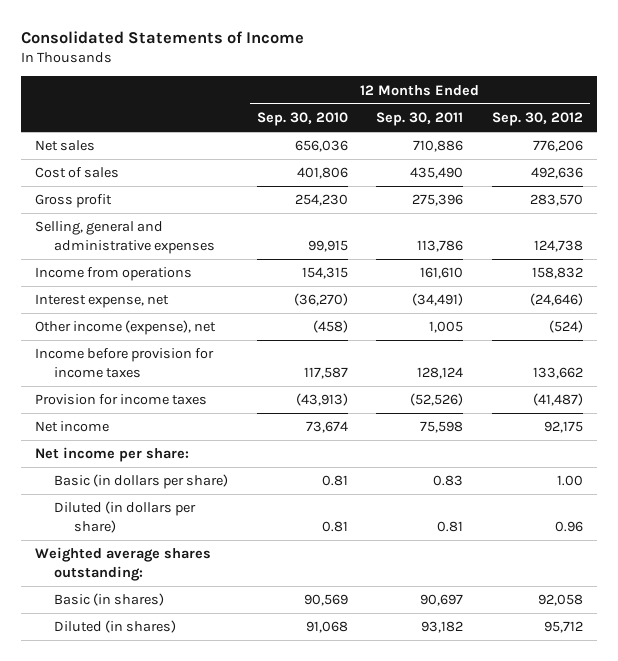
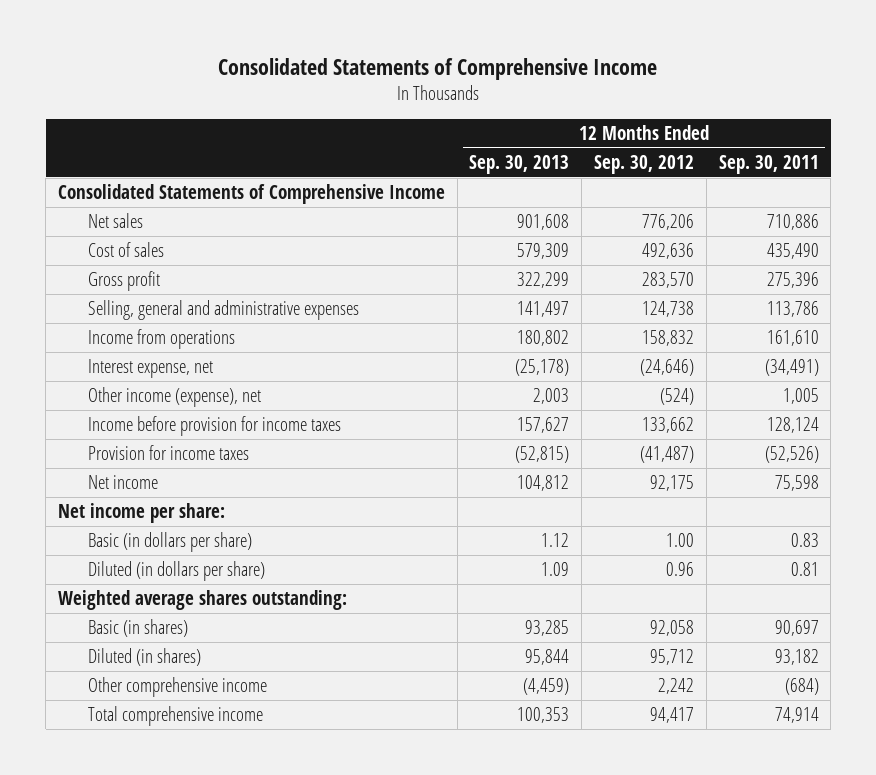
[20,30,304,44] Consolidated Statements of Income -> [218,57,658,80] Consolidated Statements of Comprehensive Income
[256,112,348,127] Sep. 30, 2010 -> none
none -> [469,154,570,174] Sep. 30, 2013
none -> [57,184,445,205] Consolidated Statements of Comprehensive Income
none -> [87,677,267,698] Other comprehensive income
none -> [87,706,263,727] Total comprehensive income

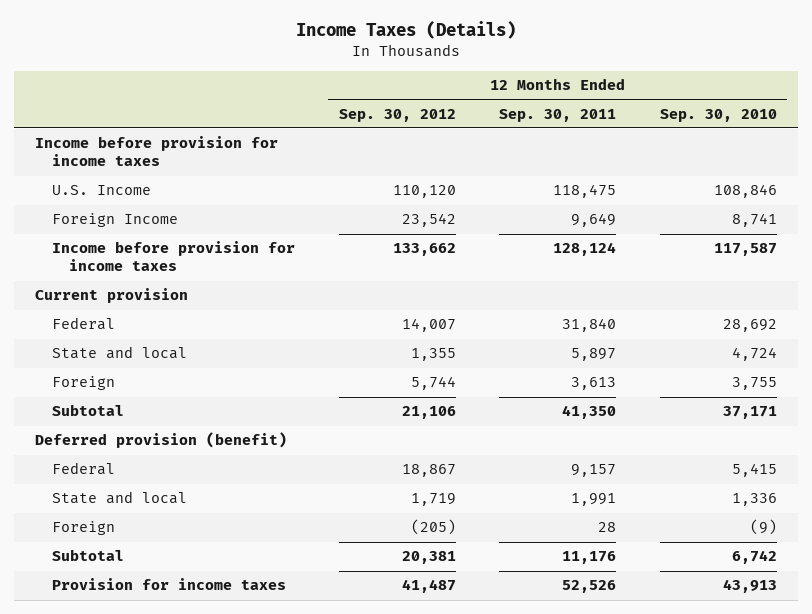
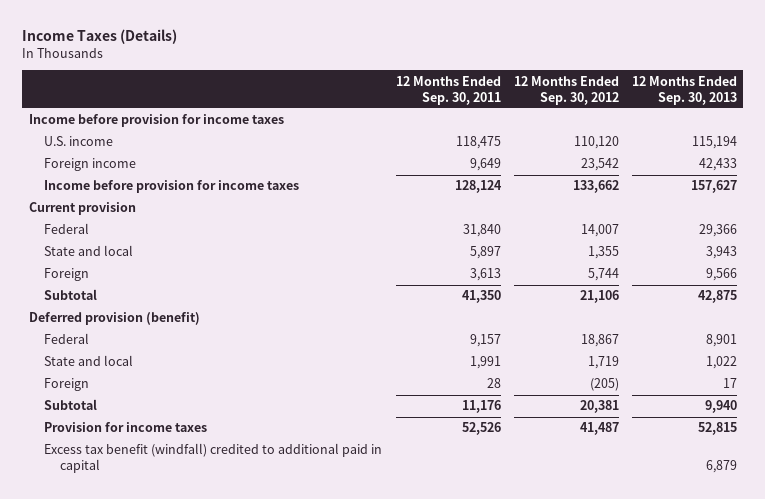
[659,108,777,122] Sep. 30, 2010 -> none
none -> [631,75,737,105] 12 Months Ended Sep. 30, 2013
[52,185,152,196] U.S. Income -> [44,136,114,147] U.S. income
[52,213,179,228] Foreign Income -> [44,158,137,172] Foreign income
none -> [44,443,383,474] Excess tax benefit (windfall) credited to additional paid in capital

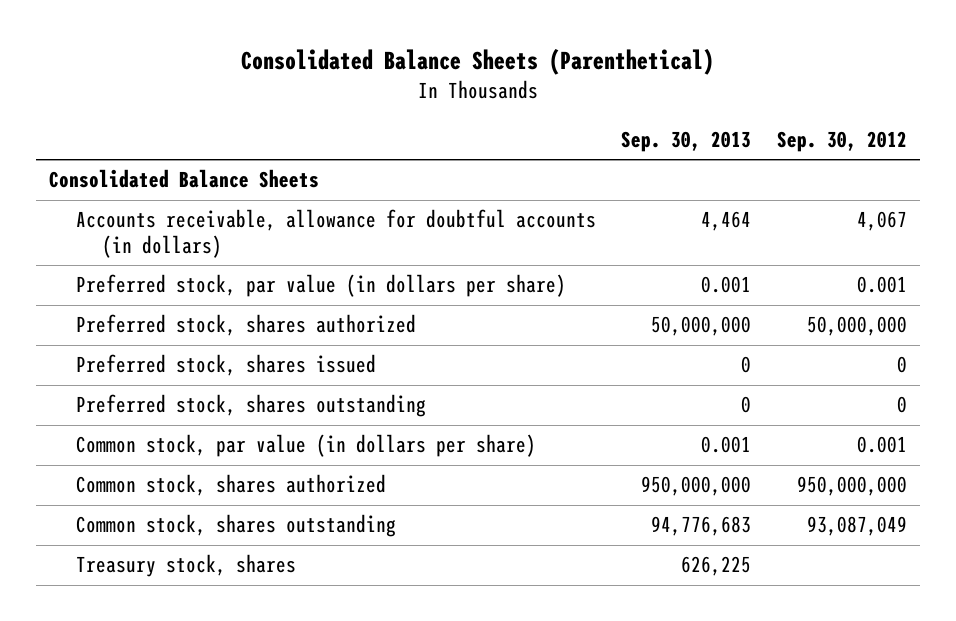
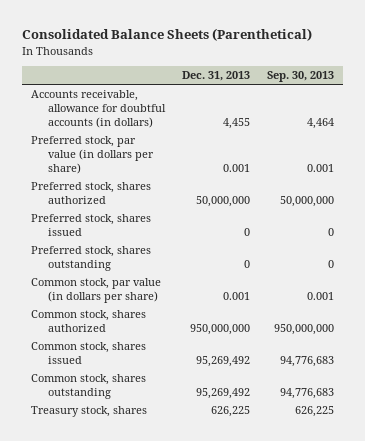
[777,130,908,152] Sep. 30, 2012 -> none
none -> [182,71,251,82] Dec. 31, 2013
[48,169,319,189] Consolidated Balance Sheets -> none
none -> [30,342,146,365] Common stock, shares issued

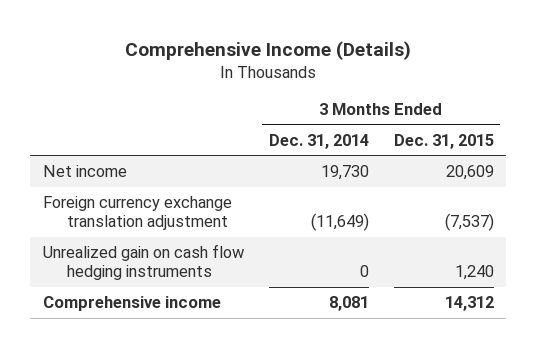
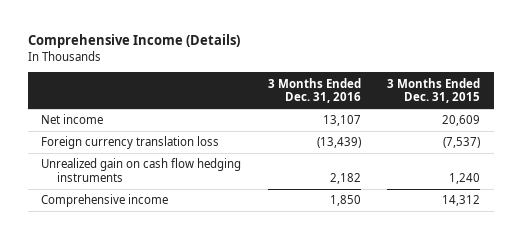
[268,133,369,149] Dec. 31, 2014 -> none
none -> [267,77,361,104] 3 Months Ended Dec. 31, 2016
[42,196,232,231] Foreign currency exchange translation adjustment -> [40,136,219,150] Foreign currency translation loss

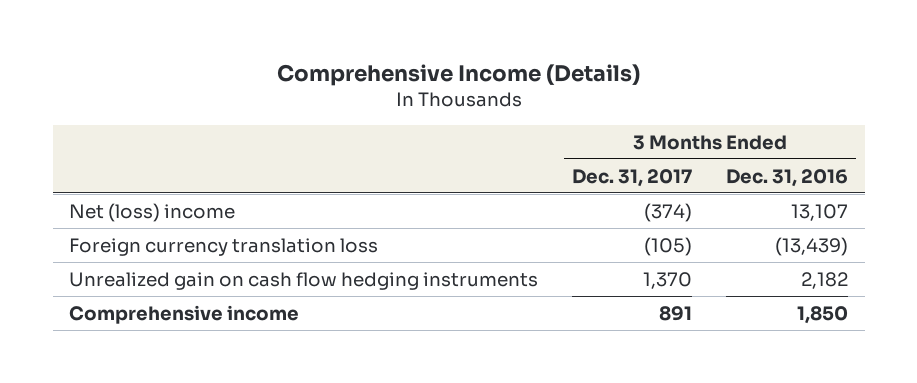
[387,77,481,104] 3 Months Ended Dec. 31, 2015 -> none
none -> [572,168,693,187] Dec. 31, 2017
[40,114,103,125] Net income -> [69,202,236,222] Net (loss) income

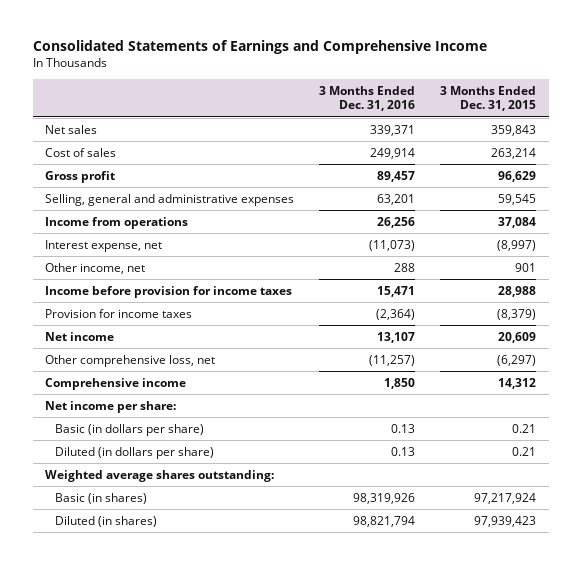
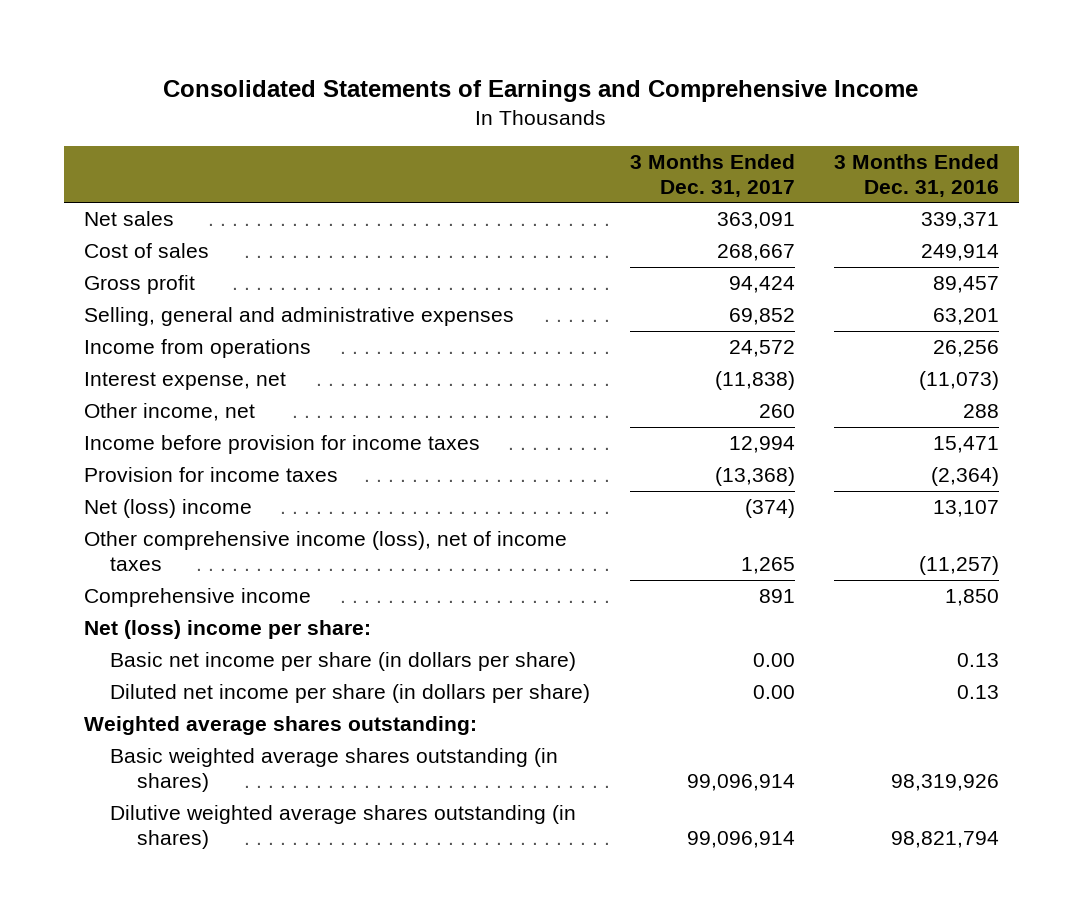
[440,86,537,112] 3 Months Ended Dec. 31, 2015 -> none
none -> [629,154,795,197] 3 Months Ended Dec. 31, 2017
[45,331,115,341] Net income -> [83,499,252,519] Net (loss) income
[45,354,216,367] Other comprehensive loss, net -> [83,531,567,571] Other comprehensive income (loss), net of income taxes
[45,400,177,413] Net income per share: -> [83,620,371,640] Net (loss) income per share:
[55,423,205,436] Basic (in dollars per share) -> [110,652,577,672] Basic net income per share (in dollars per share)
[55,446,215,459] Diluted (in dollars per share) -> [110,684,591,704] Diluted net income per share (in dollars per share)
[55,492,148,504] Basic (in shares) -> [110,748,559,792] Basic weighted average shares outstanding (in shares)
[55,515,158,527] Diluted (in shares) -> [110,805,577,849] Dilutive weighted average shares outstanding (in shares)

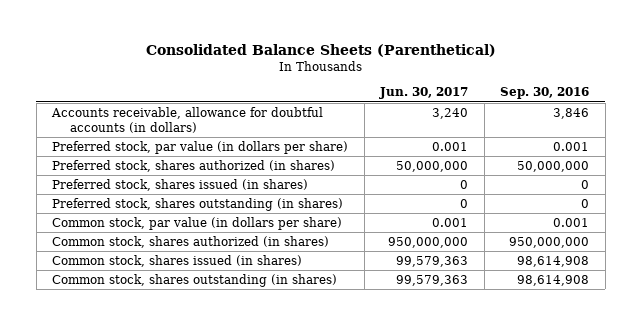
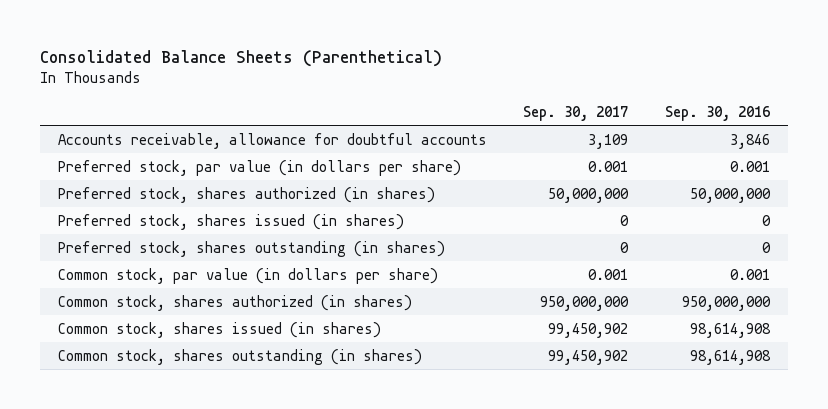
[379,87,469,100] Jun. 30, 2017 -> none
none -> [523,105,629,121] Sep. 30, 2017
[51,106,324,133] Accounts receivable, allowance for doubtful accounts (in dollars) -> [58,132,488,149] Accounts receivable, allowance for doubtful accounts

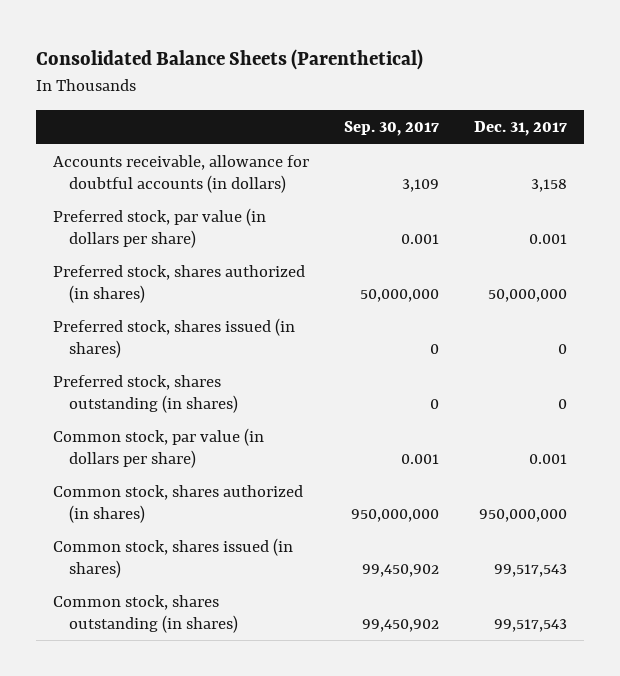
[664,105,770,121] Sep. 30, 2016 -> none
none -> [473,121,567,137] Dec. 31, 2017
[58,132,488,149] Accounts receivable, allowance for doubtful accounts -> [53,155,310,194] Accounts receivable, allowance for doubtful accounts (in dollars)

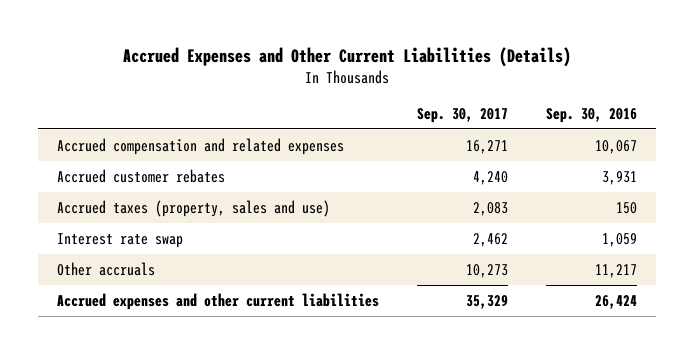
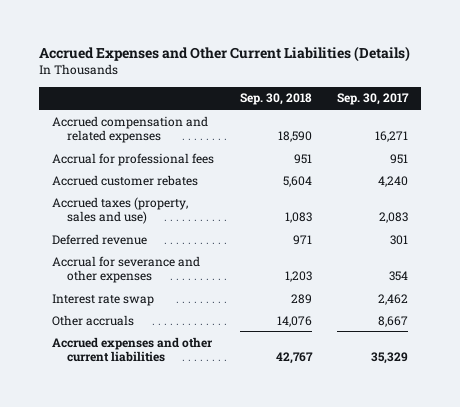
[545,107,637,123] Sep. 30, 2016 -> none
none -> [239,93,312,106] Sep. 30, 2018
none -> [52,152,215,166] Accrual for professional fees
none -> [52,233,148,245] Deferred revenue
none -> [52,255,201,283] Accrual for severance and other expenses
[465,263,508,278] 10,273 -> [377,315,408,327] 8,667

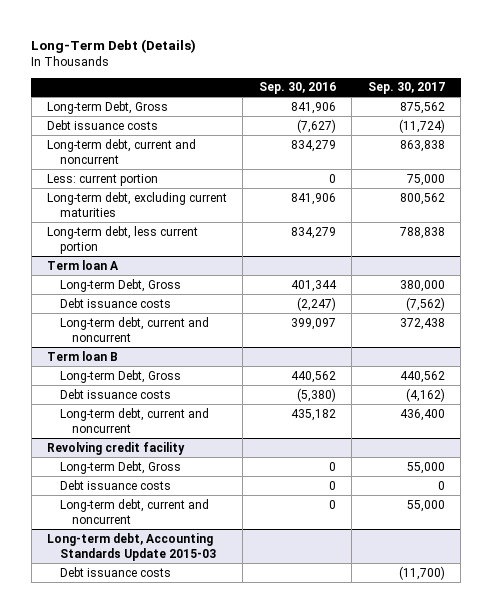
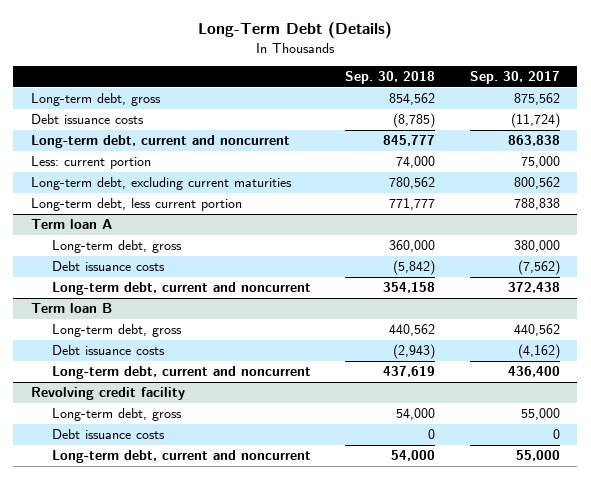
[258,82,336,95] Sep. 30, 2016 -> none
none -> [345,71,436,85] Sep. 30, 2018
[47,100,169,114] Long-term Debt, Gross -> [30,93,161,107] Long-term debt, gross
[59,278,181,292] Long-term Debt, Gross -> [51,240,182,254] Long-term debt, gross
[59,369,181,383] Long-term Debt, Gross -> [51,324,182,338] Long-term debt, gross
[59,460,181,474] Long-term Debt, Gross -> [51,408,182,422] Long-term debt, gross
[47,532,216,561] Long-term debt, Accounting Standards Update 2015-03 -> none
[59,566,171,577] Debt issuance costs -> none

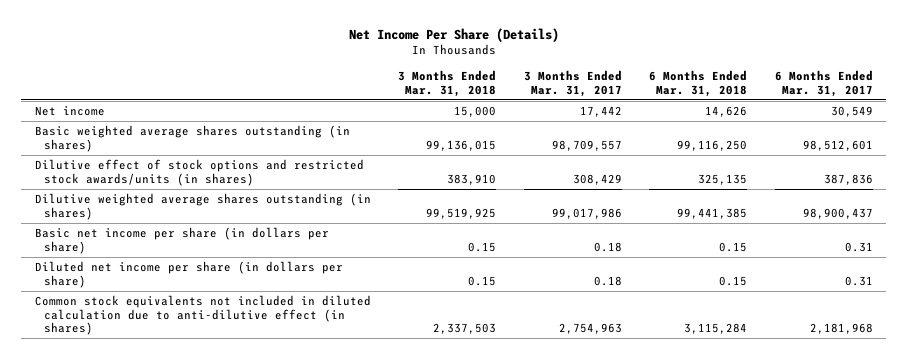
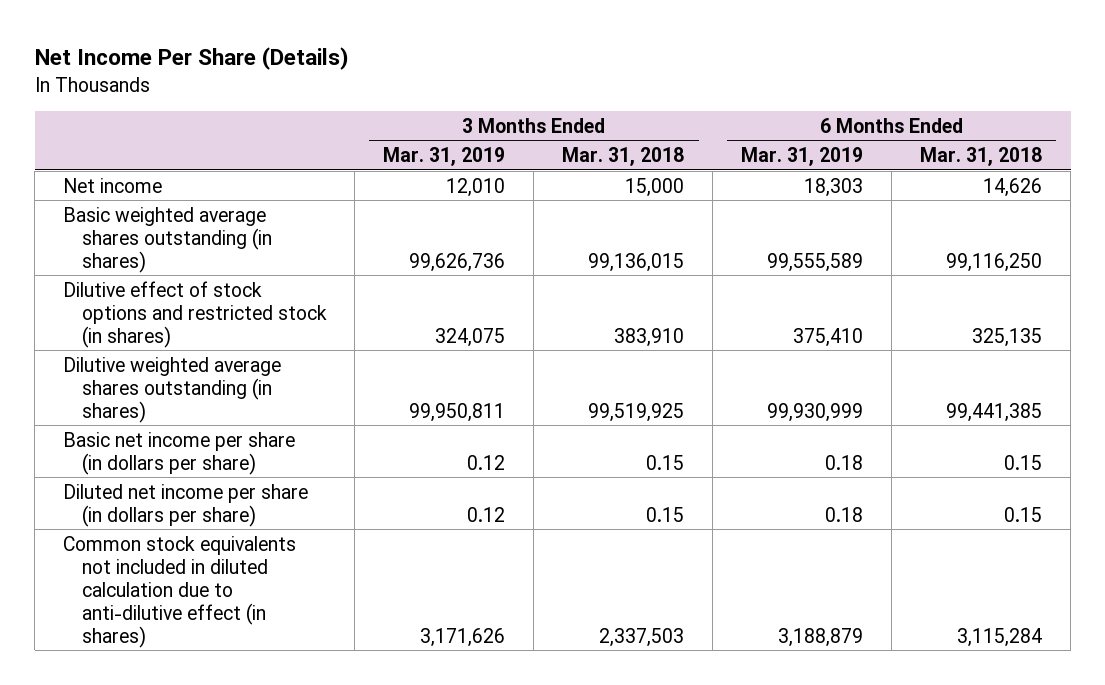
[523,70,622,97] 3 Months Ended Mar. 31, 2017 -> none
[774,70,873,97] 6 Months Ended Mar. 31, 2017 -> none
none -> [383,147,506,167] Mar. 31, 2019
none -> [741,147,864,167] Mar. 31, 2019
[34,159,364,186] Dilutive effect of stock options and restricted stock awards/units (in shares) -> [63,280,327,348] Dilutive effect of stock options and restricted stock (in shares)

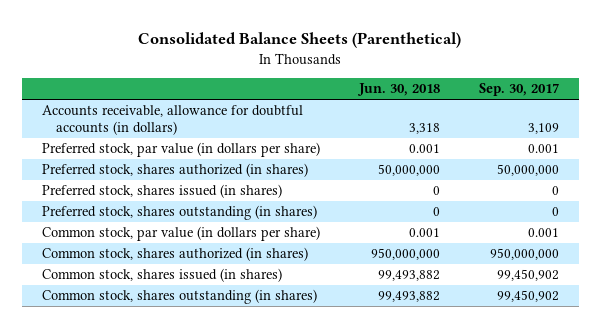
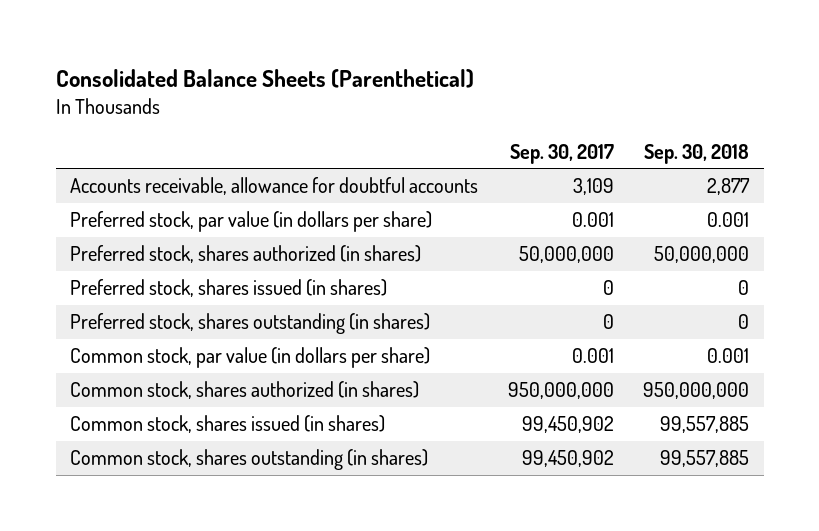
[356,83,440,97] Jun. 30, 2018 -> none
none -> [643,143,749,164] Sep. 30, 2018
[41,105,303,136] Accounts receivable, allowance for doubtful accounts (in dollars) -> [70,177,479,196] Accounts receivable, allowance for doubtful accounts

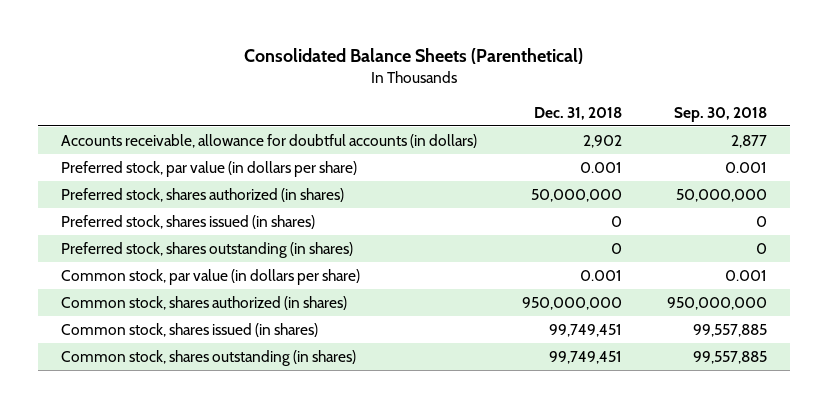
[509,143,614,164] Sep. 30, 2017 -> none
none -> [534,106,623,120] Dec. 31, 2018
[70,177,479,196] Accounts receivable, allowance for doubtful accounts -> [60,133,477,148] Accounts receivable, allowance for doubtful accounts (in dollars)

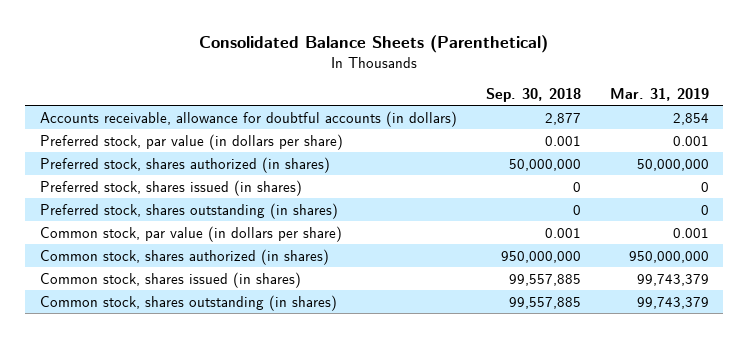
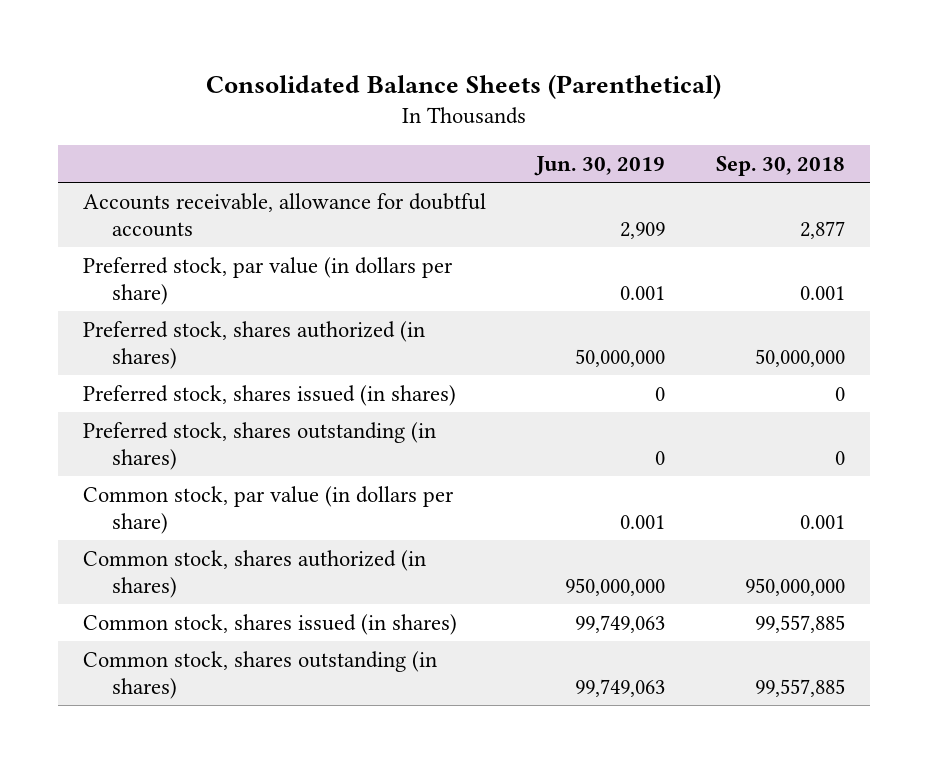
[609,88,709,102] Mar. 31, 2019 -> none
none -> [534,155,666,176] Jun. 30, 2019
[39,110,457,127] Accounts receivable, allowance for doubtful accounts (in dollars) -> [82,192,486,238] Accounts receivable, allowance for doubtful accounts

